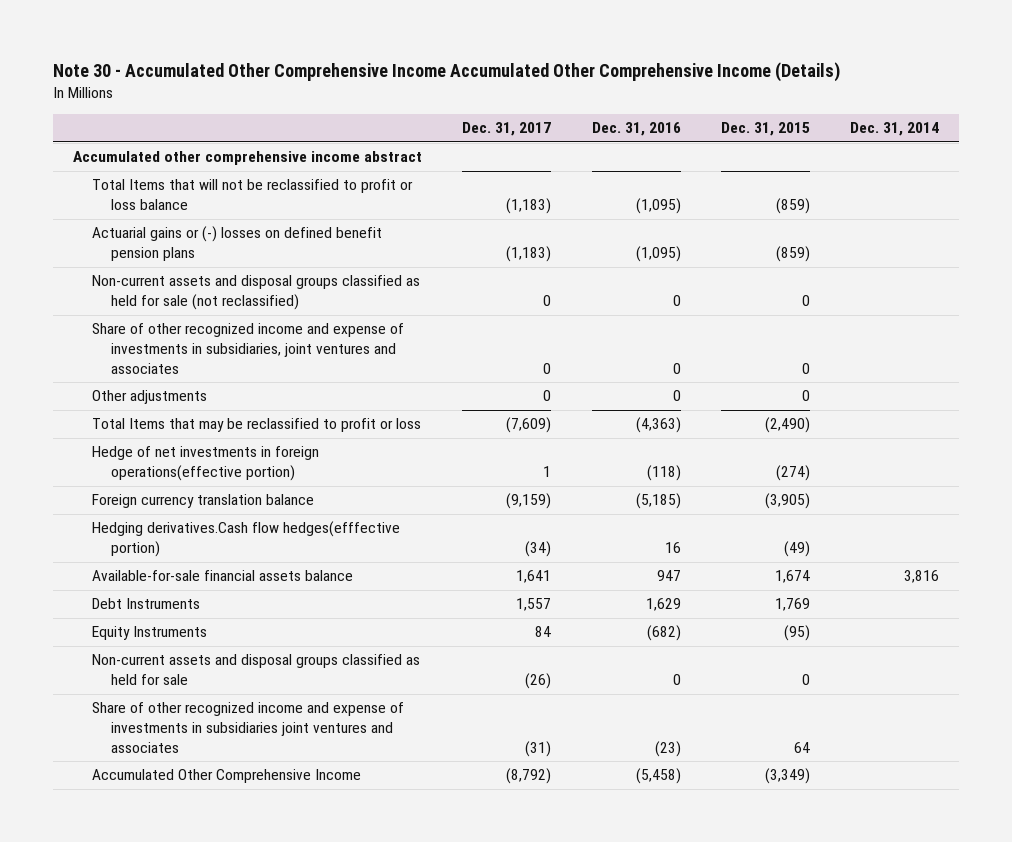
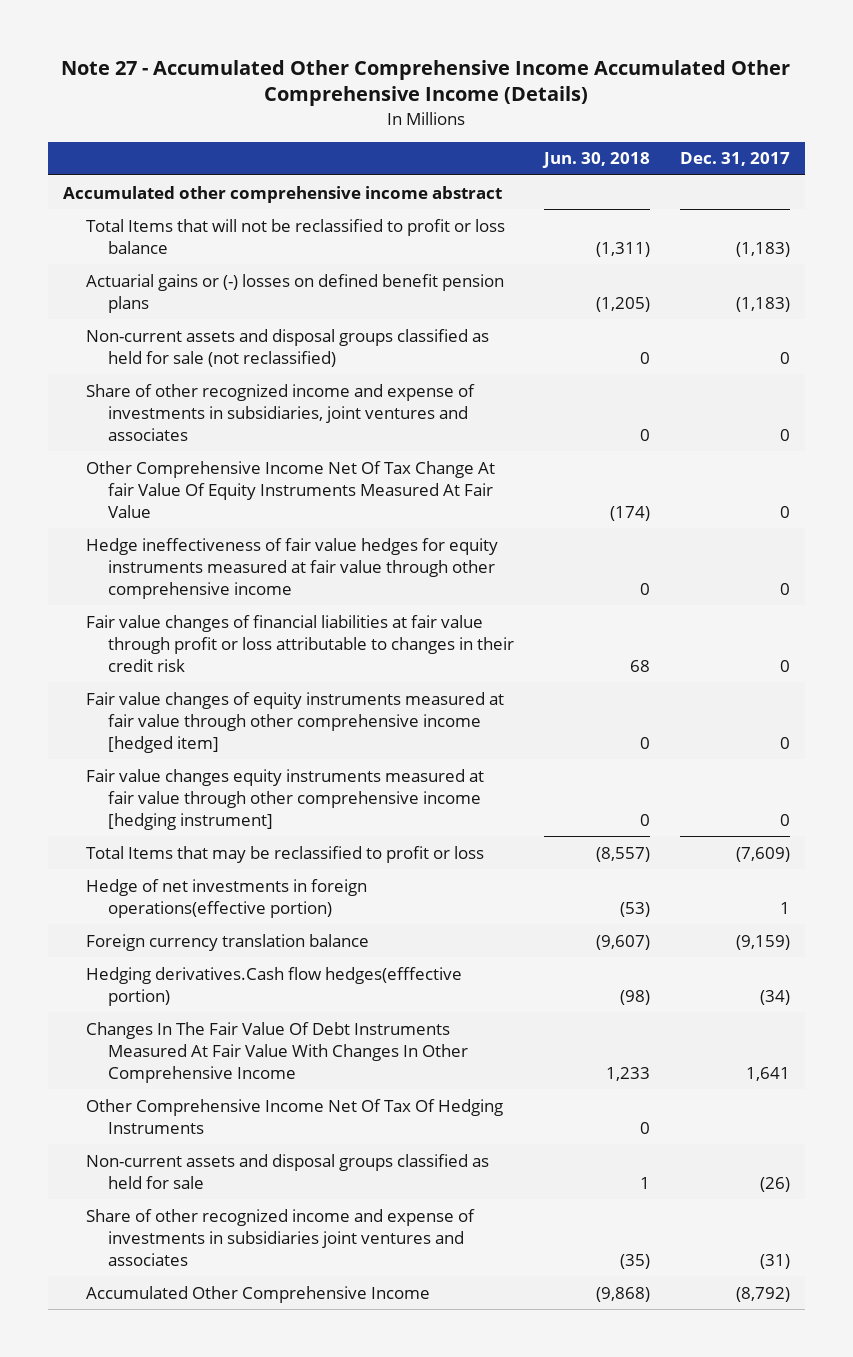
[52,62,840,83] Note 30 - Accumulated Other Comprehensive Income Accumulated Other Comprehensive Income (Details) -> [61,59,791,107] Note 27 - Accumulated Other Comprehensive Income Accumulated Other Comprehensive Income (Details)
[591,122,681,137] Dec. 31, 2016 -> none
[720,122,810,137] Dec. 31, 2015 -> none
[850,122,940,137] Dec. 31, 2014 -> none
none -> [542,152,651,169] Jun. 30, 2018
[92,390,208,405] Other adjustments -> none
none -> [85,460,495,518] Other Comprehensive Income Net Of Tax Change At fair Value Of Equity Instruments Measured At Fair Value
none -> [85,537,498,599] Hedge ineffectiveness of fair value hedges for equity instruments measured at fair value through other comprehensive income
none -> [85,614,515,672] Fair value changes of financial liabilities at fair value through profit or loss attributable to changes in their credit risk
none -> [85,691,504,753] Fair value changes of equity instruments measured at fair value through other comprehensive income [hedged item]
none -> [85,768,484,830] Fair value changes equity instruments measured at fair value through other comprehensive income [hedging instrument]
[92,598,201,610] Debt Instruments -> none
[92,626,208,641] Equity Instruments -> none
[92,570,354,582] Available-for-sale financial assets balance -> [85,1021,469,1083] Changes In The Fair Value Of Debt Instruments Measured At Fair Value With Changes In Other Comprehensive Income
none -> [85,1098,503,1134] Other Comprehensive Income Net Of Tax Of Hedging Instruments

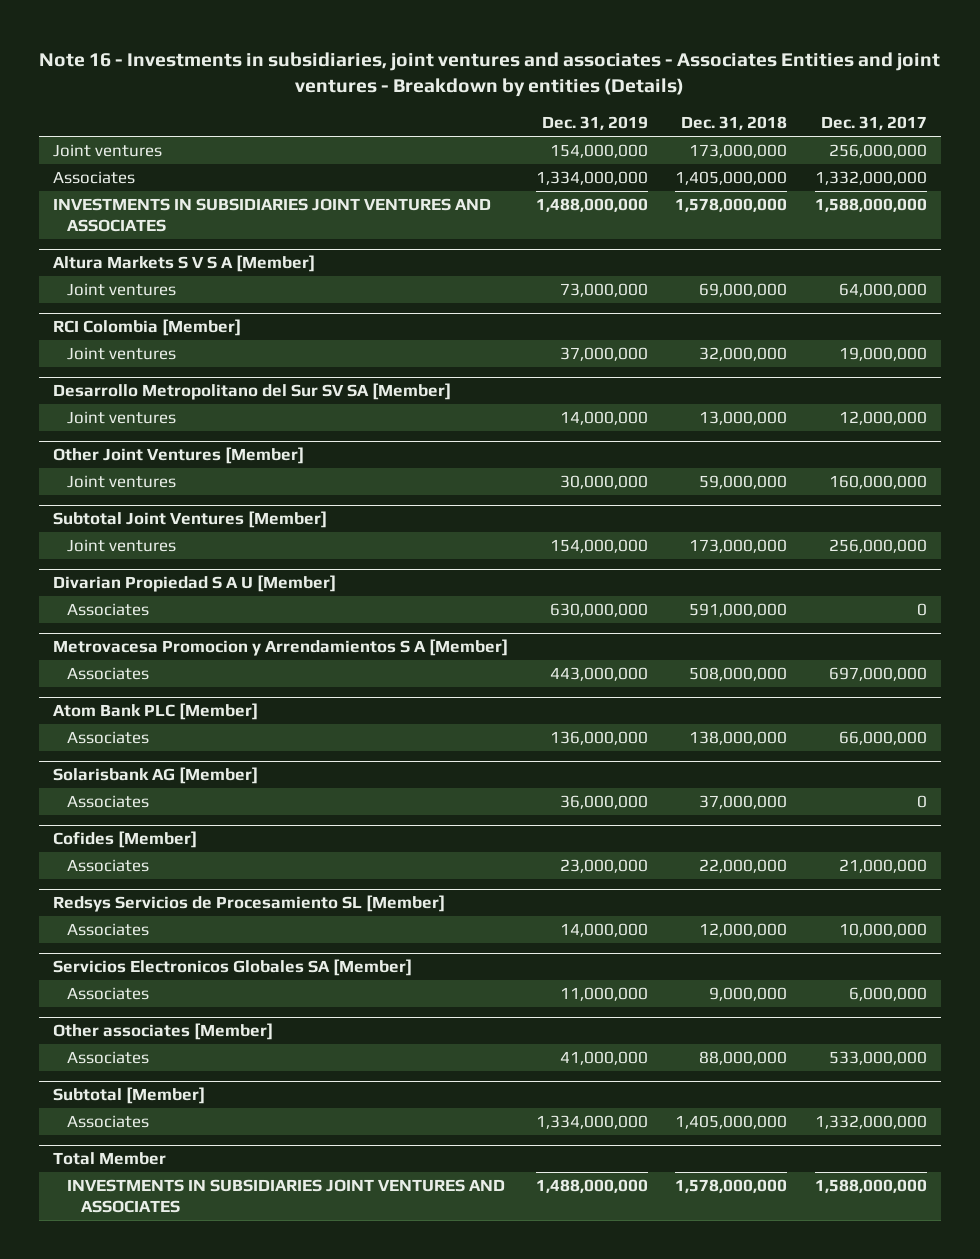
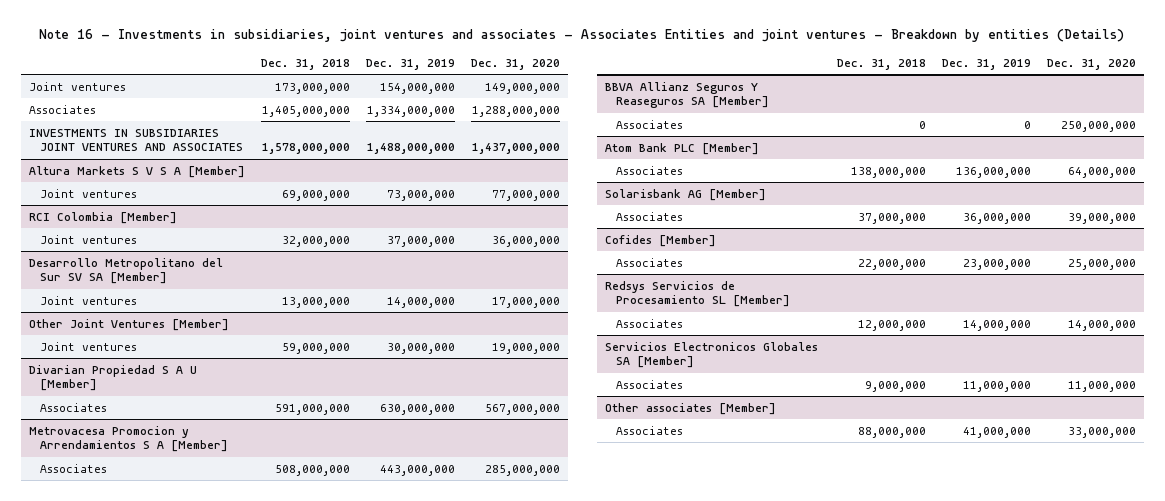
[821,116,928,131] Dec. 31, 2017 -> none
none -> [470,58,560,70] Dec. 31, 2020
[52,511,327,529] Subtotal Joint Ventures [Member] -> none
[67,539,177,553] Joint ventures -> none
none -> [605,81,770,109] BBVA Allianz Seguros Y Reaseguros SA [Member]
none -> [616,119,684,129] Associates
[52,1087,205,1105] Subtotal [Member] -> none
[67,1115,150,1129] Associates -> none
[52,1152,166,1166] Total Member -> none
[67,1179,506,1213] INVESTMENTS IN SUBSIDIARIES JOINT VENTURES AND ASSOCIATES -> none

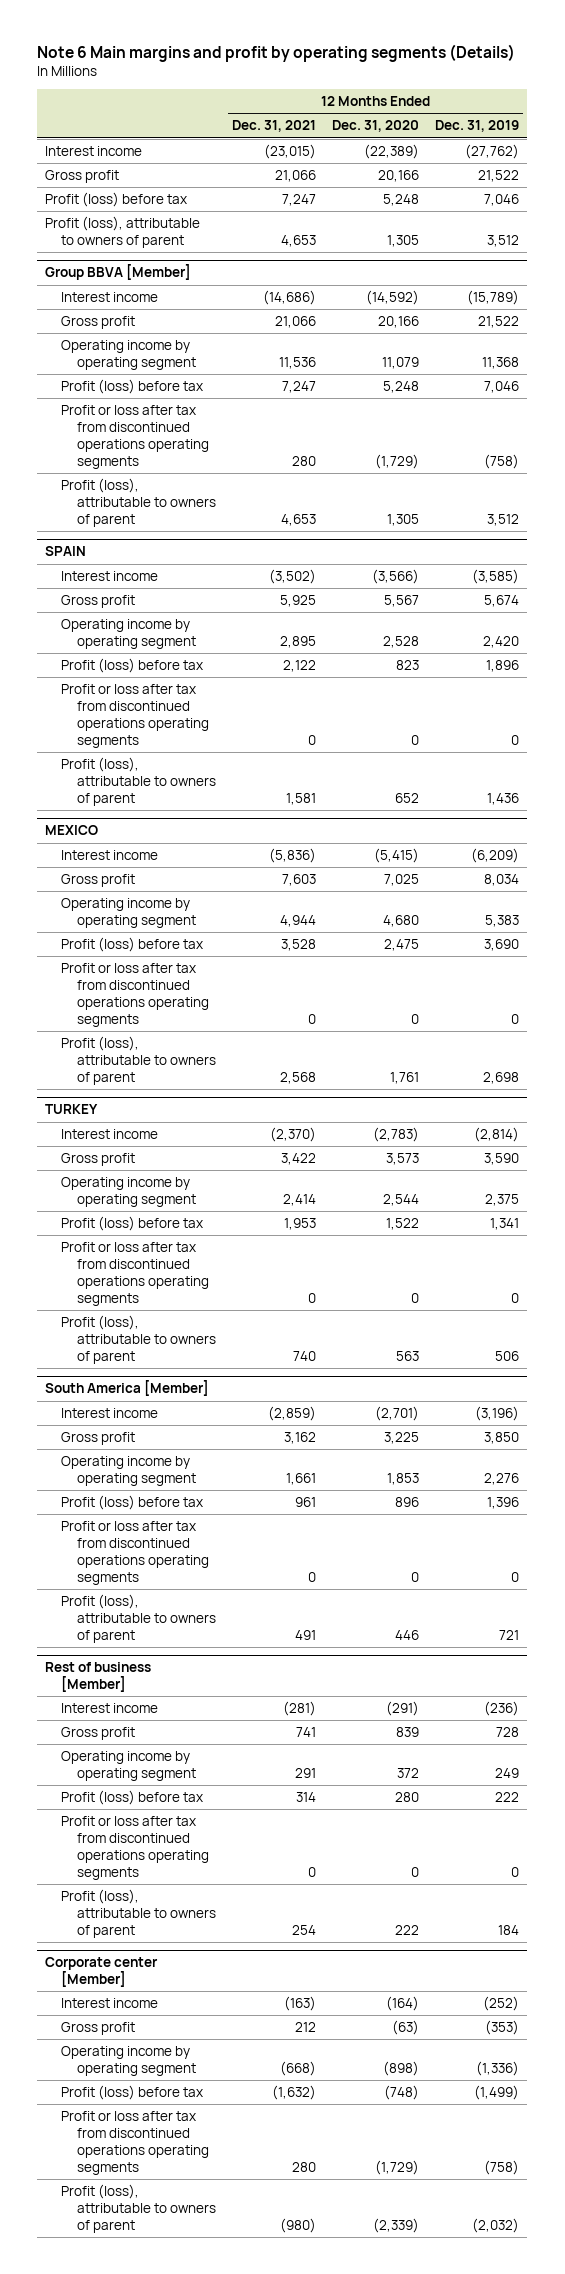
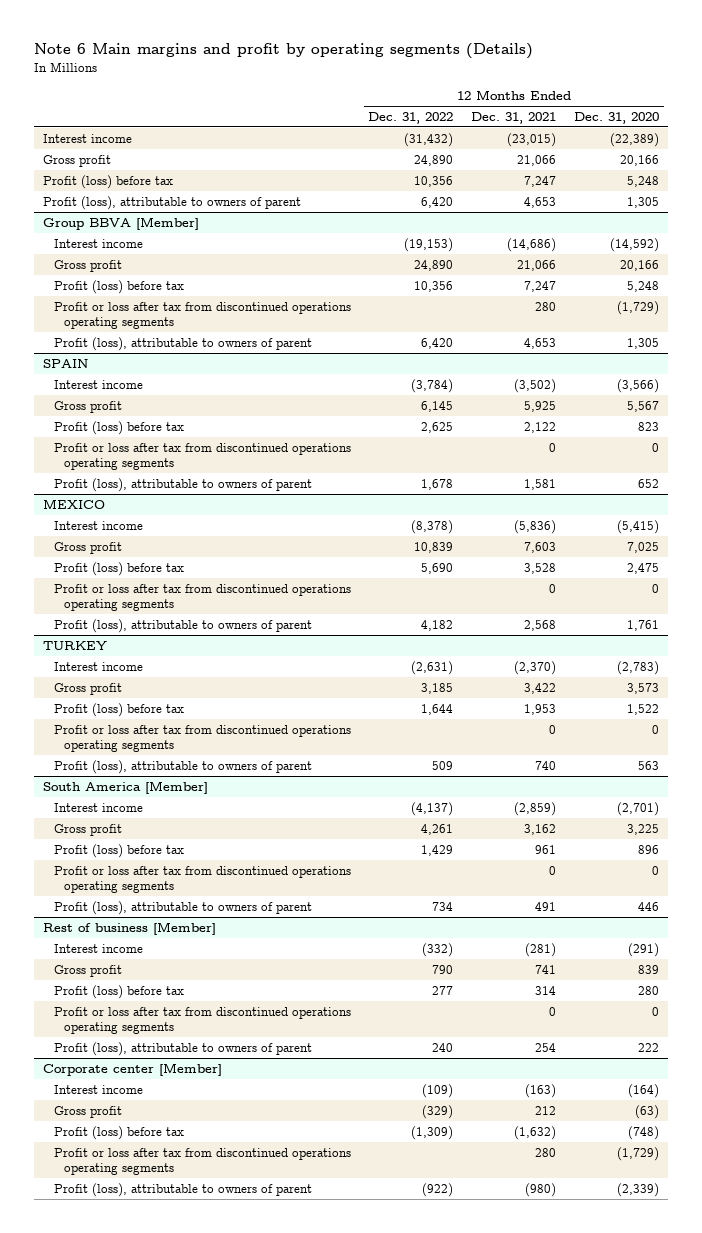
[435,120,520,133] Dec. 31, 2019 -> none
none -> [368,112,454,125] Dec. 31, 2022
[61,339,196,370] Operating income by operating segment -> none
[61,618,196,649] Operating income by operating segment -> none
[61,897,196,928] Operating income by operating segment -> none
[61,1176,196,1207] Operating income by operating segment -> none
[61,1455,196,1486] Operating income by operating segment -> none
[61,1750,196,1781] Operating income by operating segment -> none
[61,2045,196,2076] Operating income by operating segment -> none

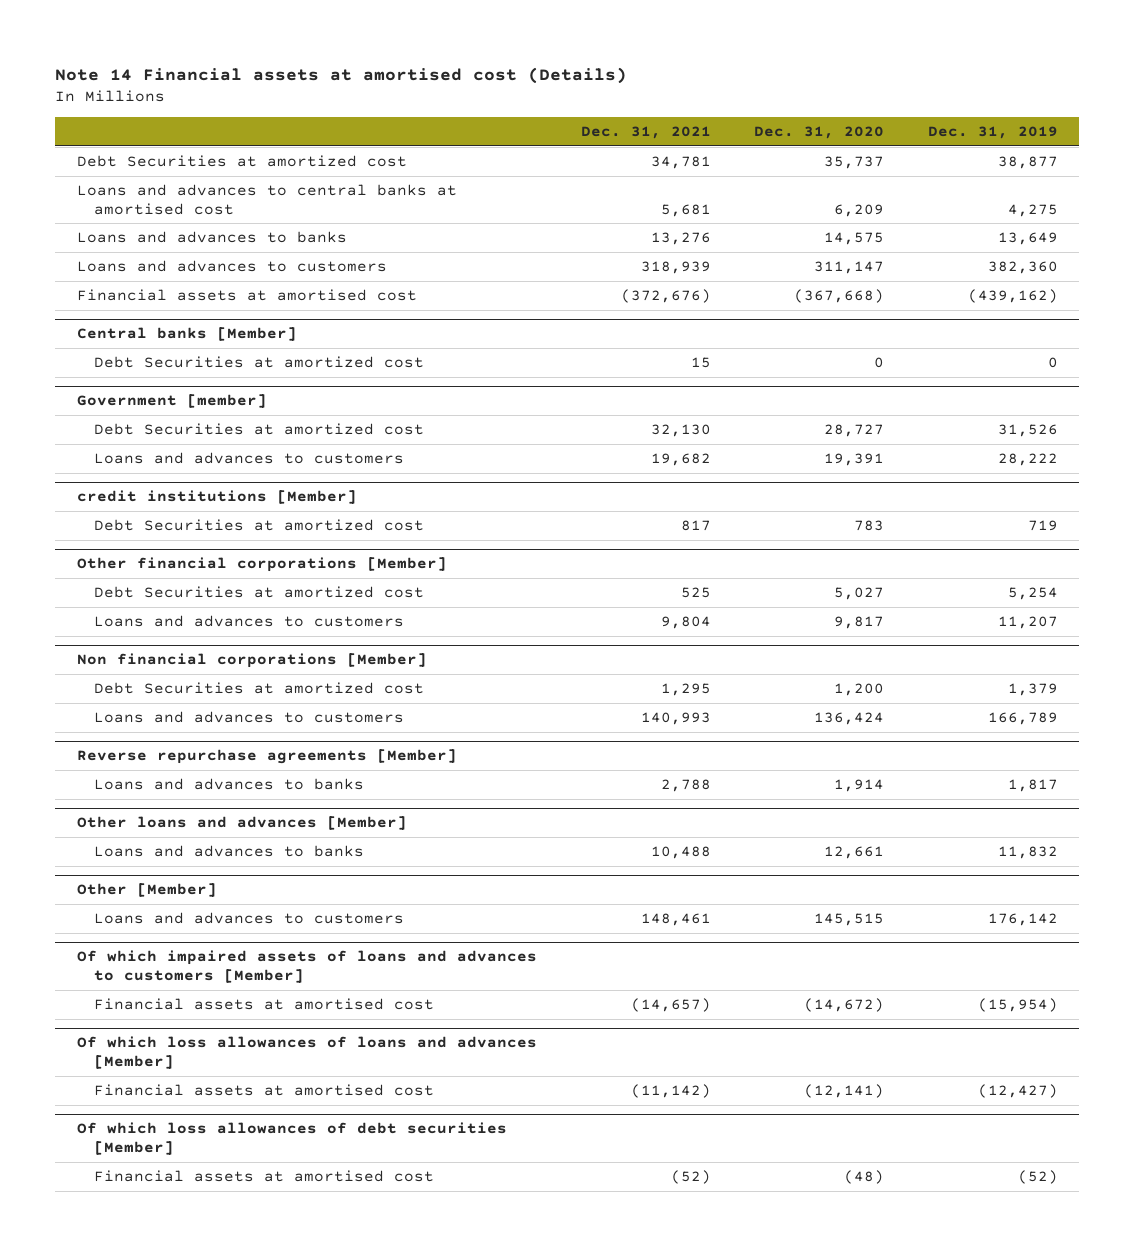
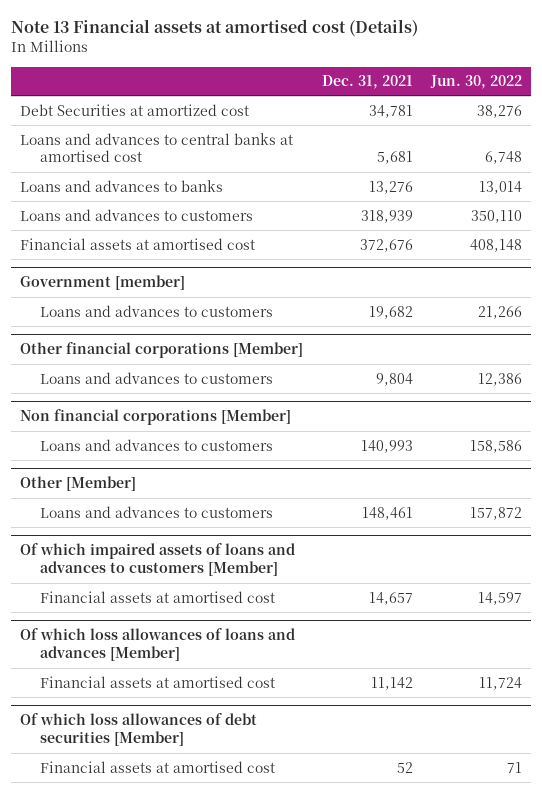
[55,67,628,85] Note 14 Financial assets at amortised cost (Details) -> [11,19,419,38] Note 13 Financial assets at amortised cost (Details)
[754,126,885,140] Dec. 31, 2020 -> none
[927,126,1058,140] Dec. 31, 2019 -> none
none -> [429,75,522,90] Jun. 30, 2022
[77,327,298,342] Central banks [Member] -> none
[93,355,424,368] Debt Securities at amortized cost -> none
[620,288,711,303] (372,676) -> [359,238,413,252] 372,676
[93,422,424,435] Debt Securities at amortized cost -> none
[77,490,358,505] credit institutions [Member] -> none
[93,518,424,531] Debt Securities at amortized cost -> none
[93,585,424,598] Debt Securities at amortized cost -> none
[93,681,424,694] Debt Securities at amortized cost -> none
[77,749,458,765] Reverse repurchase agreements [Member] -> none
[93,777,364,790] Loans and advances to banks -> none
[77,816,408,831] Other loans and advances [Member] -> none
[93,844,364,857] Loans and advances to banks -> none
[630,997,711,1012] (14,657) -> [368,591,413,605] 14,657
[630,1083,711,1098] (11,142) -> [370,676,413,690] 11,142
[670,1169,711,1184] (52) -> [396,761,413,773] 52

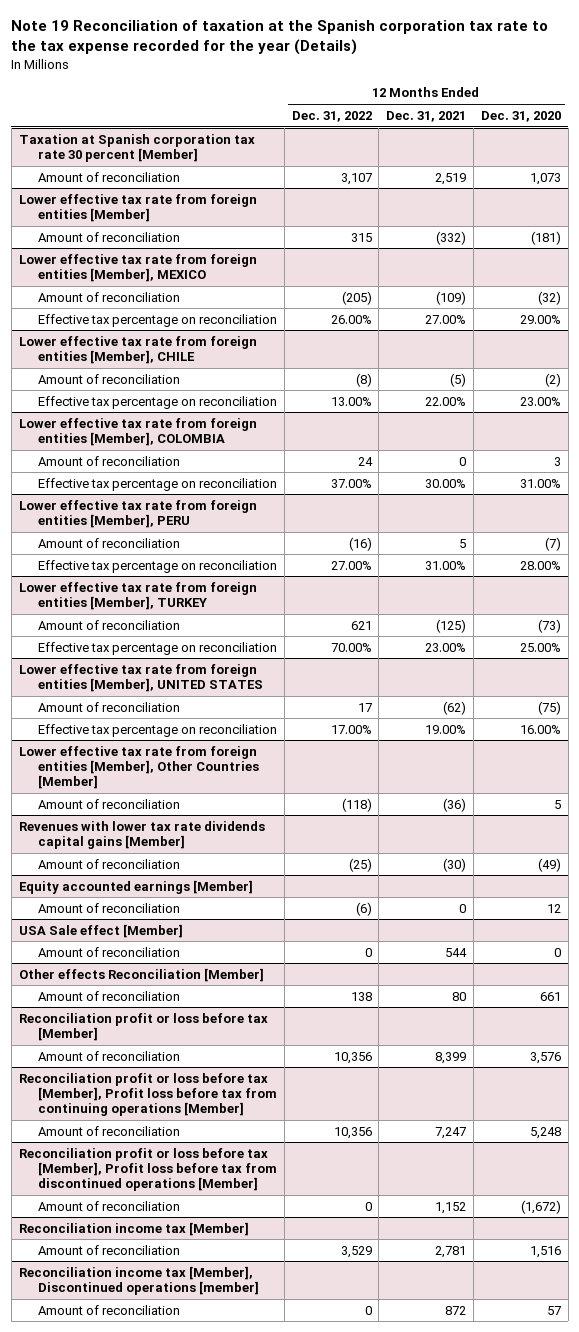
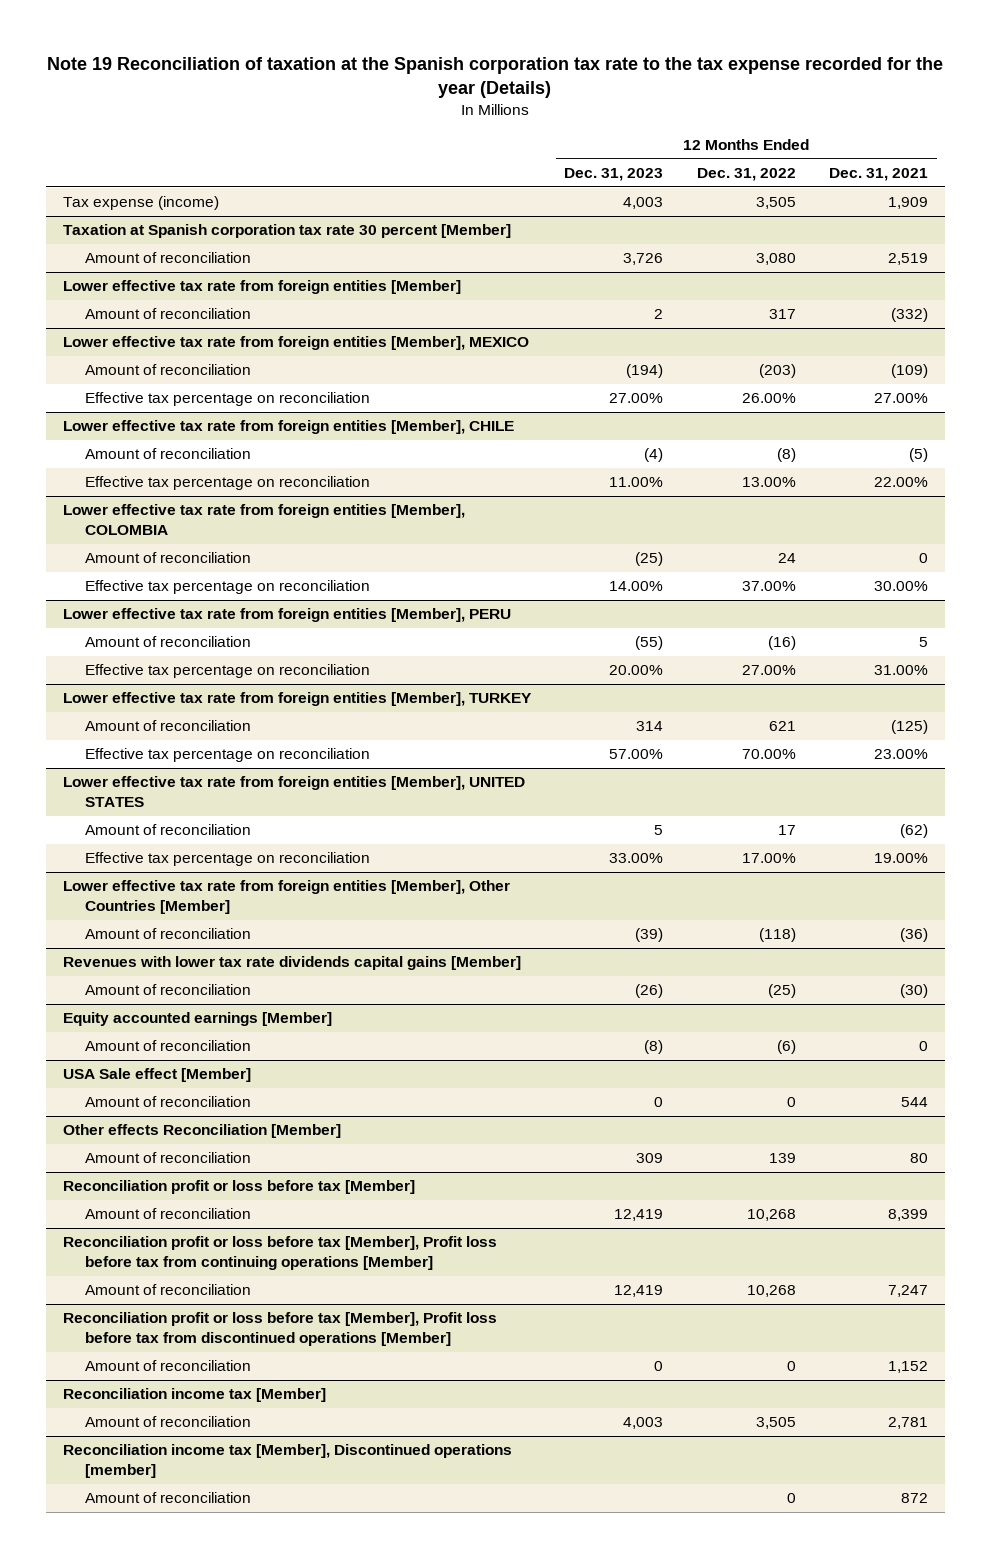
[480,110,561,122] Dec. 31, 2020 -> none
none -> [564,167,664,181] Dec. 31, 2023
none -> [62,196,219,211] Tax expense (income)
[340,172,372,185] 3,107 -> [755,253,796,266] 3,080
[350,232,372,242] 315 -> [768,309,796,320] 317
[341,290,372,305] (205) -> [758,364,796,379] (203)
[350,991,372,1001] 138 -> [768,1153,796,1164] 139
[333,1051,372,1064] 10,356 -> [746,1209,796,1222] 10,268
[333,1126,372,1139] 10,356 -> [746,1285,796,1298] 10,268
[340,1245,372,1258] 3,529 -> [755,1417,796,1430] 3,505

